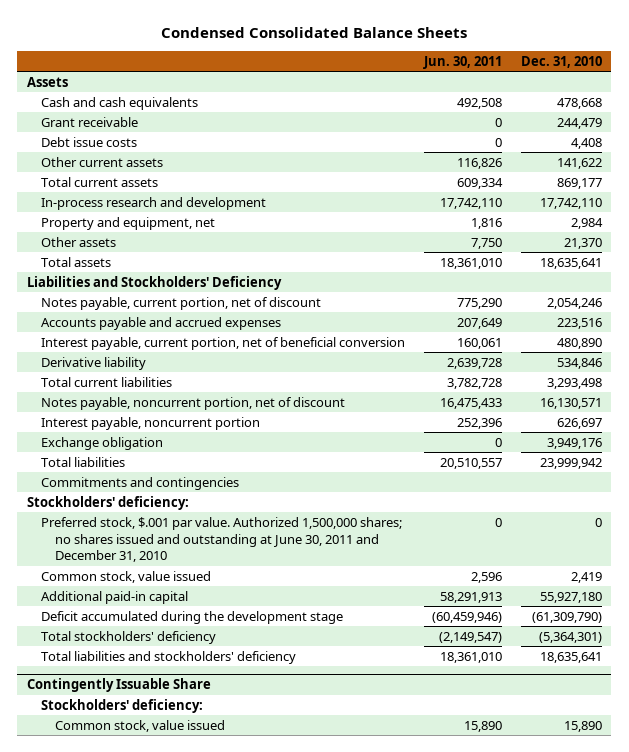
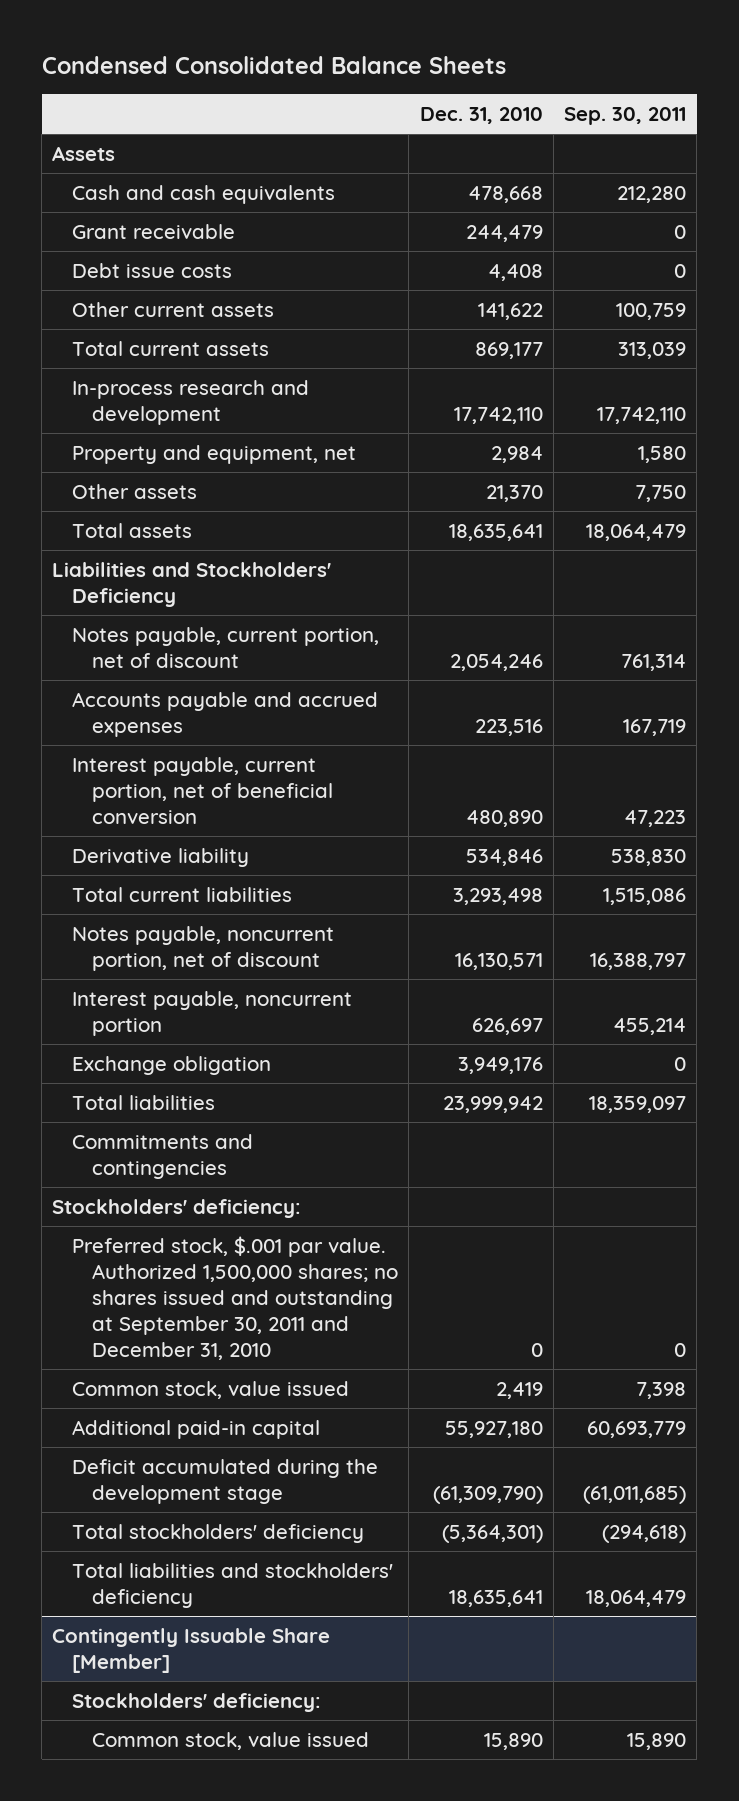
[422,55,502,69] Jun. 30, 2011 -> none
none -> [564,107,687,126] Sep. 30, 2011
[40,516,402,563] Preferred stock, $.001 par value. Authorized 1,500,000 shares; no shares issued and outstanding at June 30, 2011 and December 31, 2010 -> [72,1235,399,1360] Preferred stock, $.001 par value. Authorized 1,500,000 shares; no shares issued and outstanding at September 30, 2011 and December 31, 2010
[26,678,211,693] Contingently Issuable Share -> [52,1627,331,1673] Contingently Issuable Share [Member]

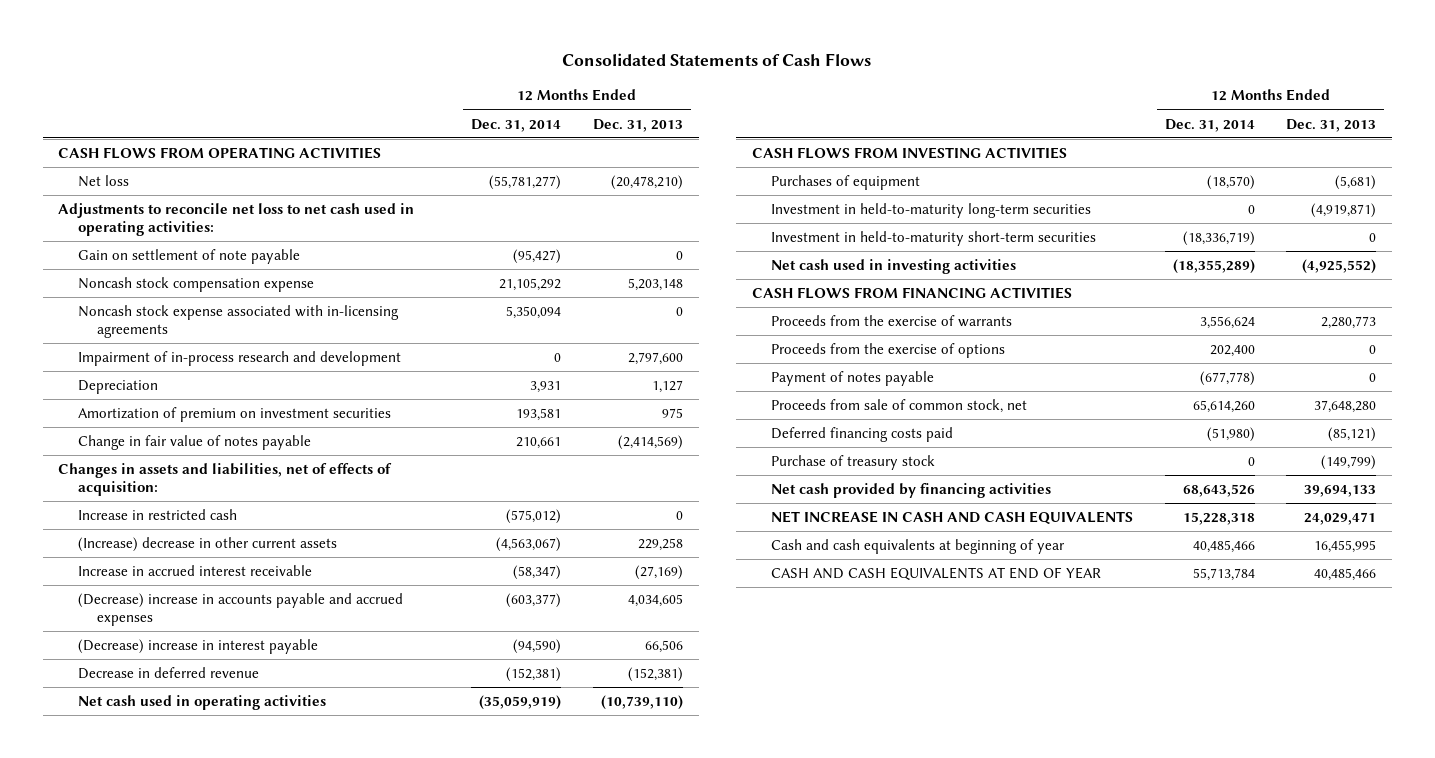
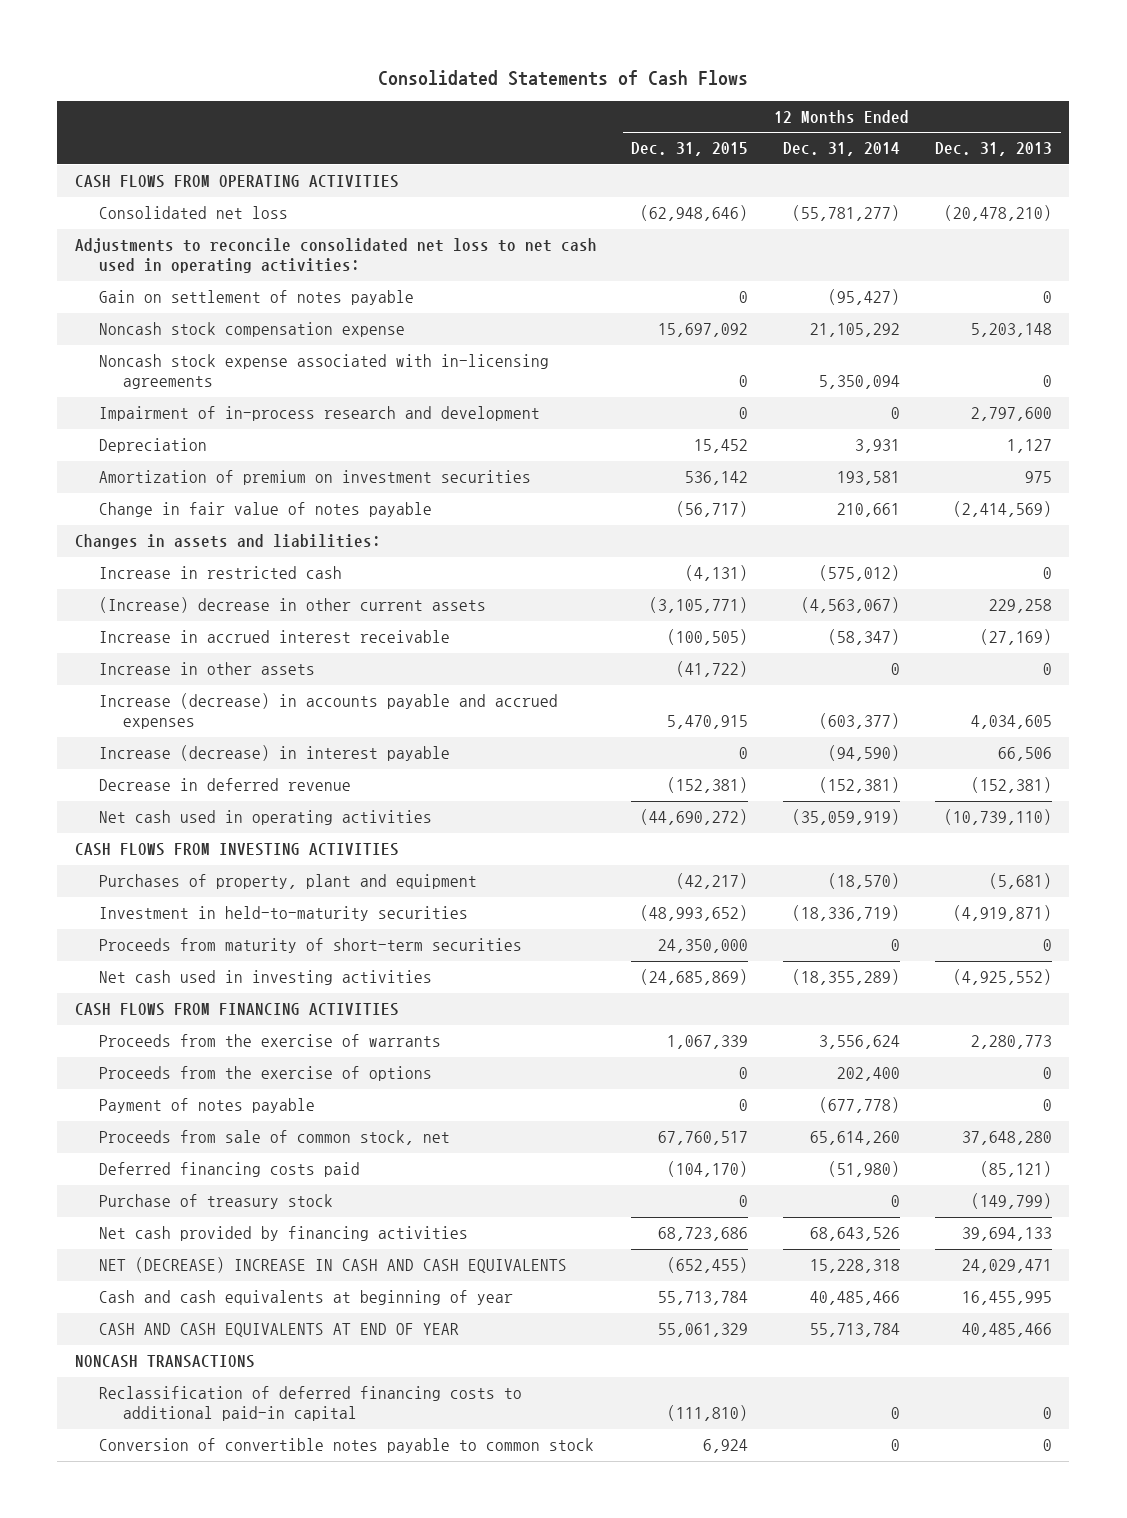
none -> [631,142,749,157] Dec. 31, 2015
[77,175,129,188] Net loss -> [98,206,288,220] Consolidated net loss
[58,203,415,236] Adjustments to reconcile net loss to net cash used in operating activities: -> [74,238,597,274] Adjustments to reconcile consolidated net loss to net cash used in operating activities:
[77,249,300,265] Gain on settlement of note payable -> [98,290,414,306] Gain on settlement of notes payable
[58,463,393,496] Changes in assets and liabilities, net of effects of acquisition: -> [74,534,381,550] Changes in assets and liabilities:
none -> [98,662,315,676] Increase in other assets
[77,593,403,626] (Decrease) increase in accounts payable and accrued expenses -> [98,693,558,730] Increase (decrease) in accounts payable and accrued expenses
[77,639,318,655] (Decrease) increase in interest payable -> [98,745,450,762] Increase (decrease) in interest payable
[771,203,1092,219] Investment in held-to-maturity long-term securities -> none
[771,175,921,191] Purchases of equipment -> [98,874,477,890] Purchases of property, plant and equipment
[771,231,1097,247] Investment in held-to-maturity short-term securities -> [98,906,468,922] Investment in held-to-maturity securities
[1369,233,1377,243] 0 -> [952,905,1052,922] (4,919,871)
none -> [98,938,522,954] Proceeds from maturity of short-term securities
[771,511,1134,526] NET INCREASE IN CASH AND CASH EQUIVALENTS -> [98,1257,567,1274] NET (DECREASE) INCREASE IN CASH AND CASH EQUIVALENTS
none -> [74,1355,255,1369] NONCASH TRANSACTIONS
none -> [98,1386,522,1422] Reclassification of deferred financing costs to additional paid-in capital
none -> [98,1438,594,1454] Conversion of convertible notes payable to common stock

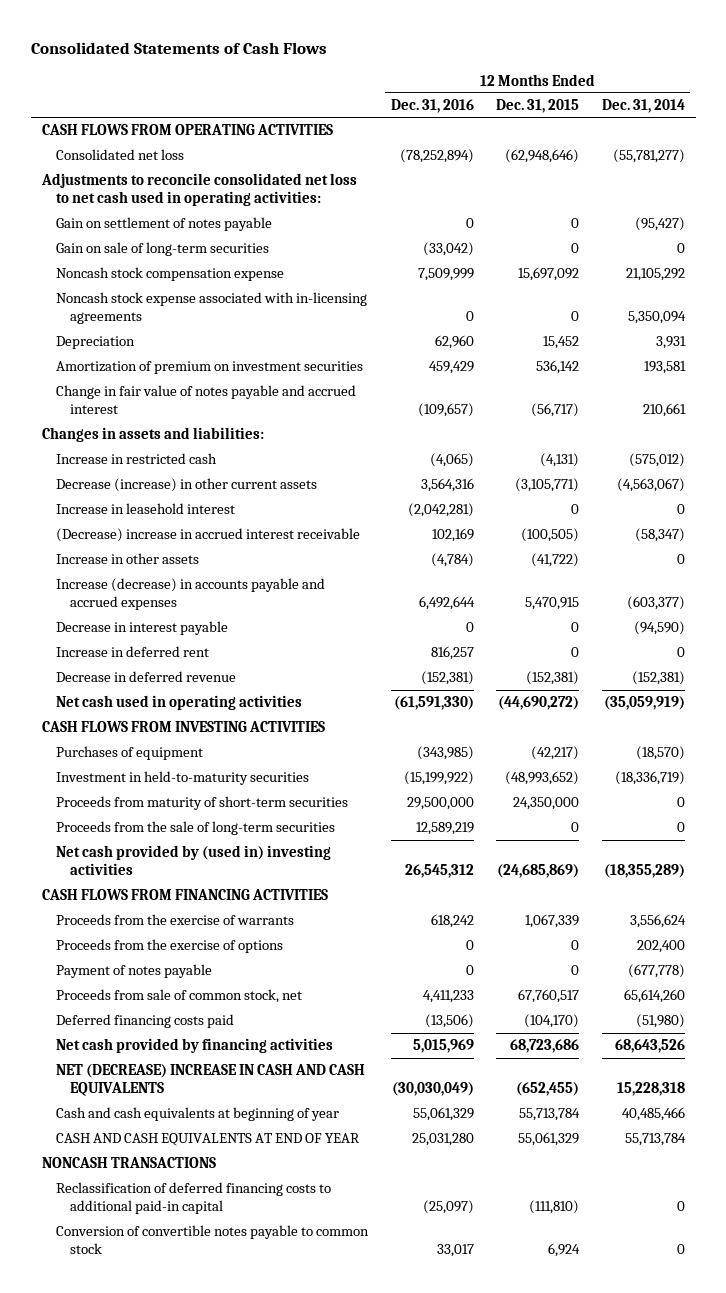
[934,142,1052,157] Dec. 31, 2013 -> none
none -> [390,99,474,114] Dec. 31, 2016
none -> [55,242,269,257] Gain on sale of long-term securities
[98,406,540,422] Impairment of in-process research and development -> none
[98,502,432,518] Change in fair value of notes payable -> [55,385,356,415] Change in fair value of notes payable and accrued interest
[98,597,486,614] (Increase) decrease in other current assets -> [55,478,317,493] Decrease (increase) in other current assets
none -> [55,503,235,515] Increase in leasehold interest
[98,630,450,644] Increase in accrued interest receivable -> [55,528,360,543] (Decrease) increase in accrued interest receivable
[98,745,450,762] Increase (decrease) in interest payable -> [55,621,228,636] Decrease in interest payable
none -> [55,646,209,658] Increase in deferred rent
[98,874,477,890] Purchases of property, plant and equipment -> [55,746,203,761] Purchases of equipment
none -> [55,821,335,836] Proceeds from the sale of long-term securities
[98,970,432,986] Net cash used in investing activities -> [55,845,331,876] Net cash provided by (used in) investing activities
[98,1194,333,1210] Purchase of treasury stock -> none

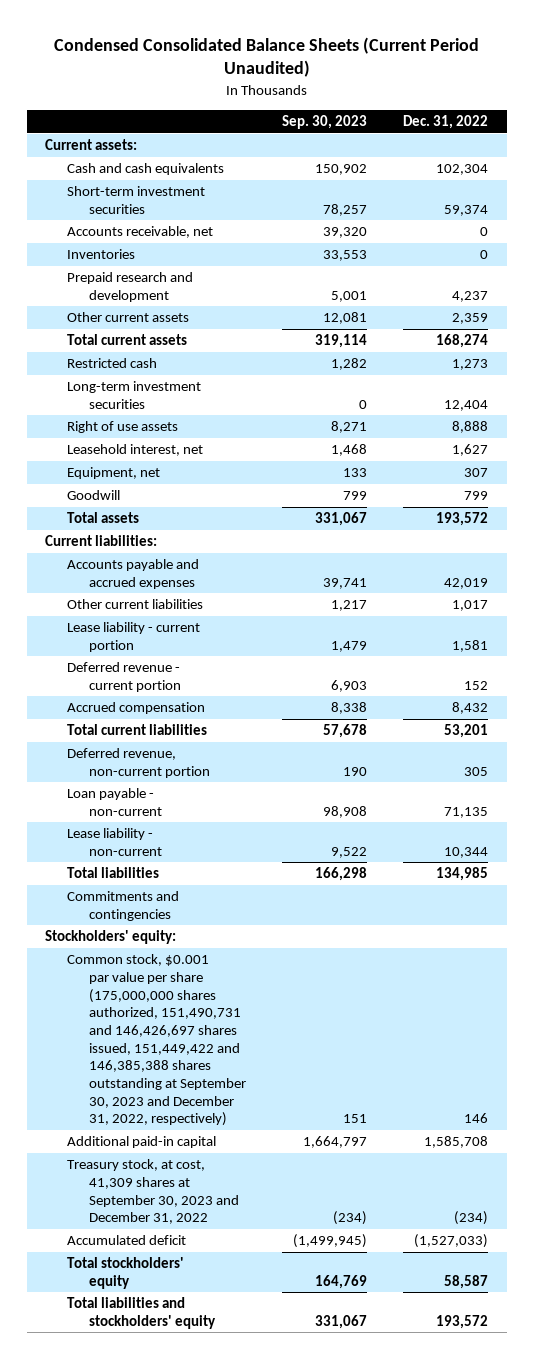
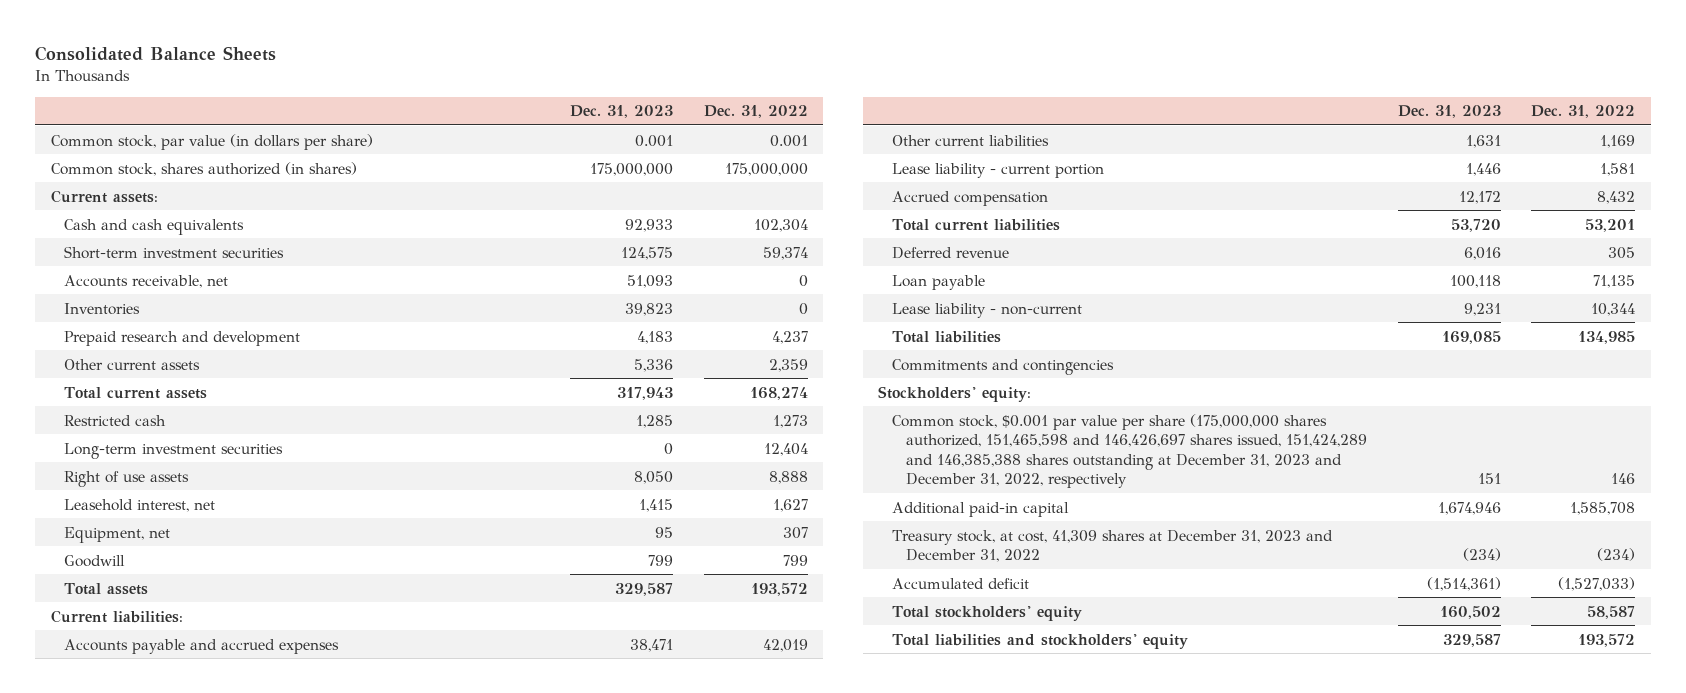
[53,36,479,78] Condensed Consolidated Balance Sheets (Current Period Unaudited) -> [35,45,277,61] Consolidated Balance Sheets
[282,115,368,130] Sep. 30, 2023 -> none
none -> [570,105,674,119] Dec. 31, 2023
none -> [50,133,373,150] Common stock, par value (in dollars per share)
none -> [50,161,357,176] Common stock, shares authorized (in shares)
[452,600,489,612] 1,017 -> [1600,134,1636,148] 1,169
[67,662,182,692] Deferred revenue - current portion -> none
[67,748,211,778] Deferred revenue, non-current portion -> [891,246,1009,259] Deferred revenue
[67,788,163,816] Loan payable - non-current -> [891,274,985,290] Loan payable
[67,954,247,1127] Common stock, $0.001 par value per share (175,000,000 shares authorized, 151,490,731 and 146,426,697 shares issued, 151,449,422 and 146,385,388 shares outstanding at September 30, 2023 and December 31, 2022, respectively) -> [891,413,1367,489] Common stock, $0.001 par value per share (175,000,000 shares authorized, 151,465,598 and 146,426,697 shares issued, 151,424,289 and 146,385,388 shares outstanding at December 31, 2023 and December 31, 2022, respectively
[67,1159,240,1225] Treasury stock, at cost, 41,309 shares at September 30, 2023 and December 31, 2022 -> [891,529,1333,563] Treasury stock, at cost, 41,309 shares at December 31, 2023 and December 31, 2022

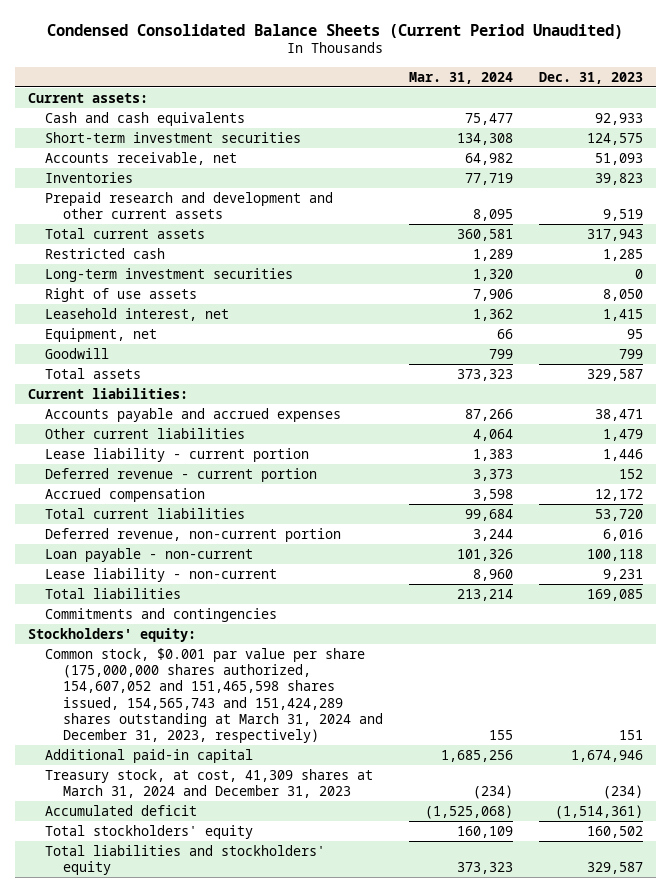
[35,45,277,61] Consolidated Balance Sheets -> [47,23,624,39] Condensed Consolidated Balance Sheets (Current Period Unaudited)
[703,105,808,119] Dec. 31, 2022 -> none
none -> [408,71,513,84] Mar. 31, 2024
[50,133,373,150] Common stock, par value (in dollars per share) -> none
[50,161,357,176] Common stock, shares authorized (in shares) -> none
[64,330,301,346] Prepaid research and development -> none
[64,358,201,370] Other current assets -> [45,191,334,220] Prepaid research and development and other current assets
[634,358,674,372] 5,336 -> [602,209,643,222] 9,519
[1465,134,1501,148] 1,631 -> [602,428,643,441] 1,479
none -> [45,467,318,482] Deferred revenue - current portion
[891,246,1009,259] Deferred revenue -> [45,527,342,542] Deferred revenue, non-current portion
[891,274,985,290] Loan payable -> [45,547,254,562] Loan payable - non-current
[891,413,1367,489] Common stock, $0.001 par value per share (175,000,000 shares authorized, 151,465,598 and 146,426,697 shares issued, 151,424,289 and 146,385,388 shares outstanding at December 31, 2023 and December 31, 2022, respectively -> [45,647,383,744] Common stock, $0.001 par value per share (175,000,000 shares authorized, 154,607,052 and 151,465,598 shares issued, 154,565,743 and 151,424,289 shares outstanding at March 31, 2024 and December 31, 2023, respectively)
[891,529,1333,563] Treasury stock, at cost, 41,309 shares at December 31, 2023 and December 31, 2022 -> [45,768,374,799] Treasury stock, at cost, 41,309 shares at March 31, 2024 and December 31, 2023

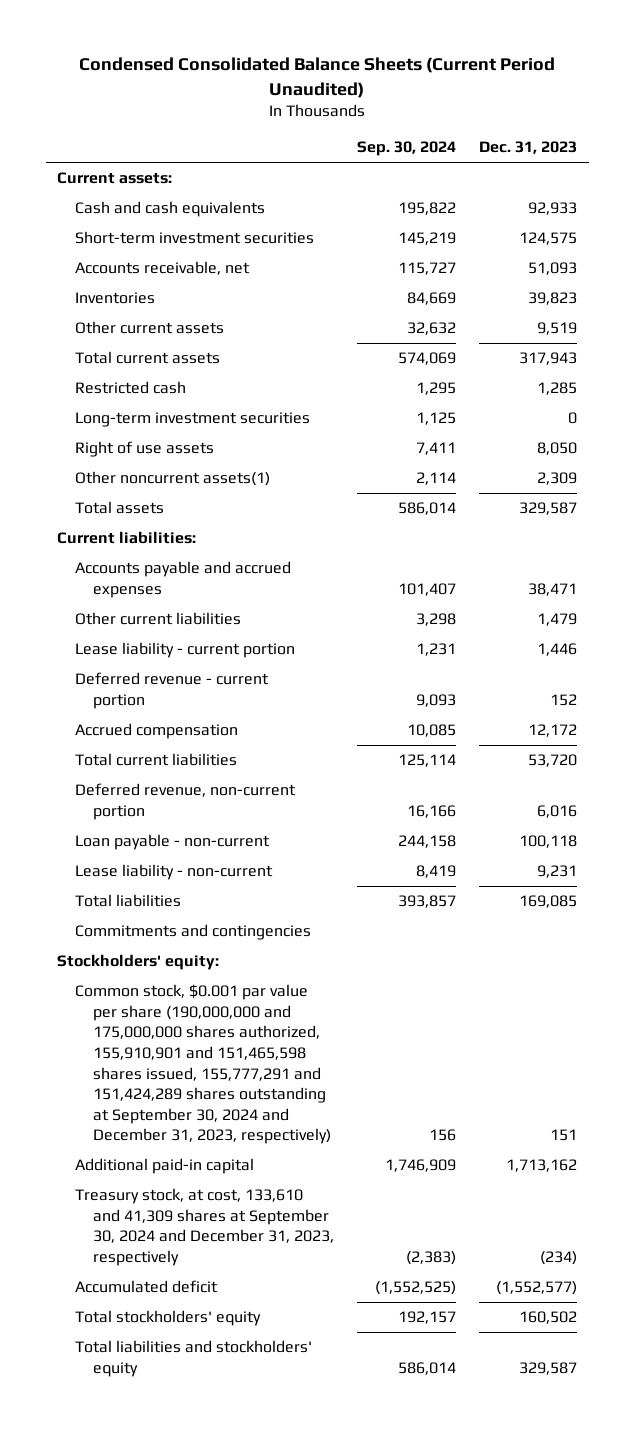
[408,71,513,84] Mar. 31, 2024 -> none
none -> [357,141,457,157] Sep. 30, 2024
[45,191,334,220] Prepaid research and development and other current assets -> [75,321,225,335] Other current assets
[45,307,230,321] Leasehold interest, net -> none
[45,327,158,342] Equipment, net -> none
[45,347,110,359] Goodwill -> none
none -> [75,471,271,487] Other noncurrent assets(1)
[45,647,383,744] Common stock, $0.001 par value per share (175,000,000 shares authorized, 154,607,052 and 151,465,598 shares issued, 154,565,743 and 151,424,289 shares outstanding at March 31, 2024 and December 31, 2023, respectively) -> [75,984,332,1145] Common stock, $0.001 par value per share (190,000,000 and 175,000,000 shares authorized, 155,910,901 and 151,465,598 shares issued, 155,777,291 and 151,424,289 shares outstanding at September 30, 2024 and December 31, 2023, respectively)
[570,749,643,762] 1,674,946 -> [506,1159,578,1173] 1,713,162
[45,768,374,799] Treasury stock, at cost, 41,309 shares at March 31, 2024 and December 31, 2023 -> [75,1188,335,1266] Treasury stock, at cost, 133,610 and 41,309 shares at September 30, 2024 and December 31, 2023, respectively
[554,804,643,819] (1,514,361) -> [496,1281,578,1296] (1,552,577)

